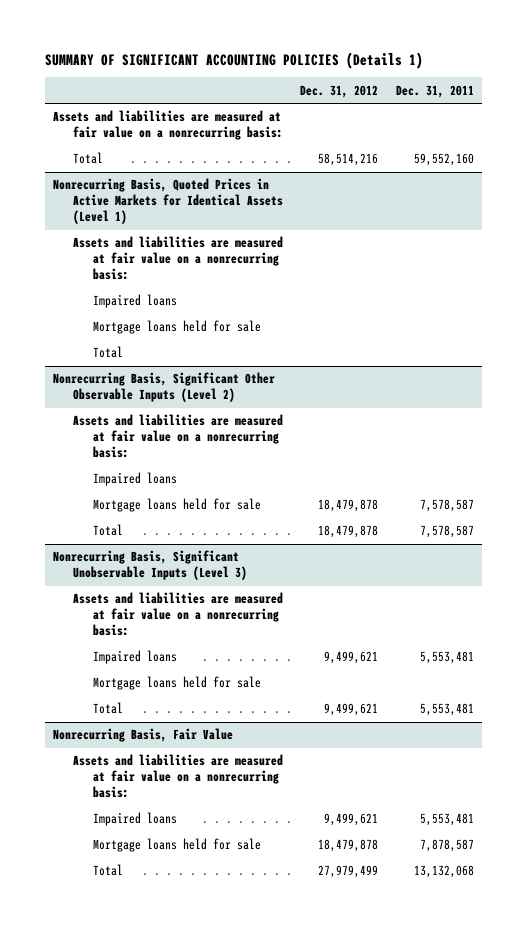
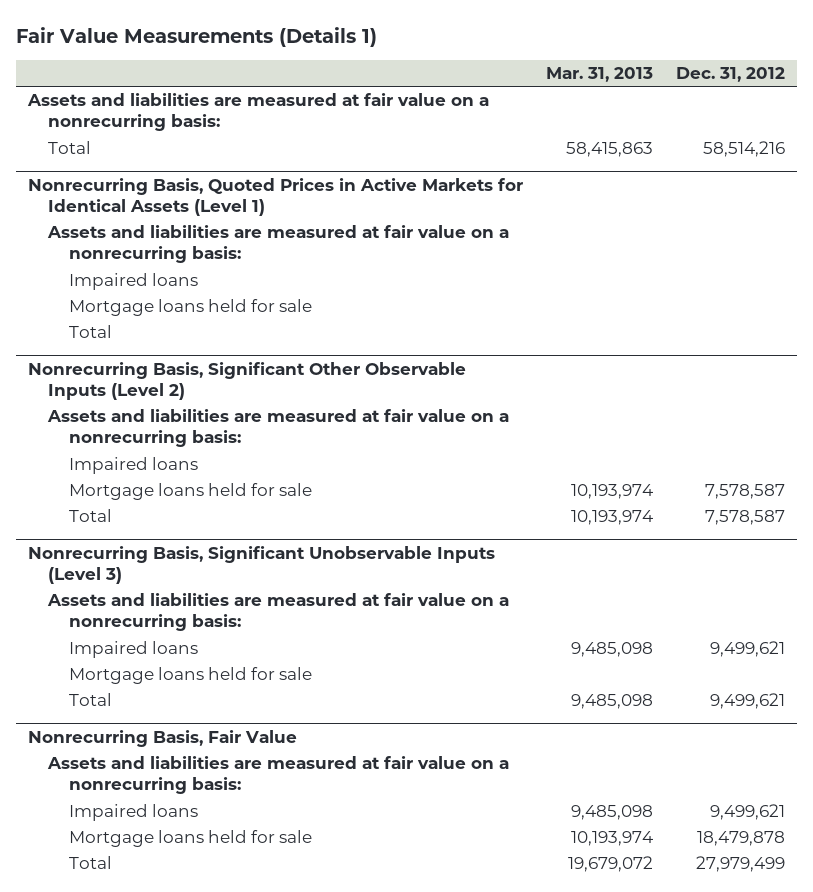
[44,51,423,69] SUMMARY OF SIGNIFICANT ACCOUNTING POLICIES (Details 1) -> [16,26,378,47] Fair Value Measurements (Details 1)
[395,84,474,98] Dec. 31, 2011 -> none
none -> [546,67,654,83] Mar. 31, 2013
[318,499,379,513] 18,479,878 -> [705,484,786,500] 7,578,587
[318,525,379,539] 18,479,878 -> [705,510,786,526] 7,578,587

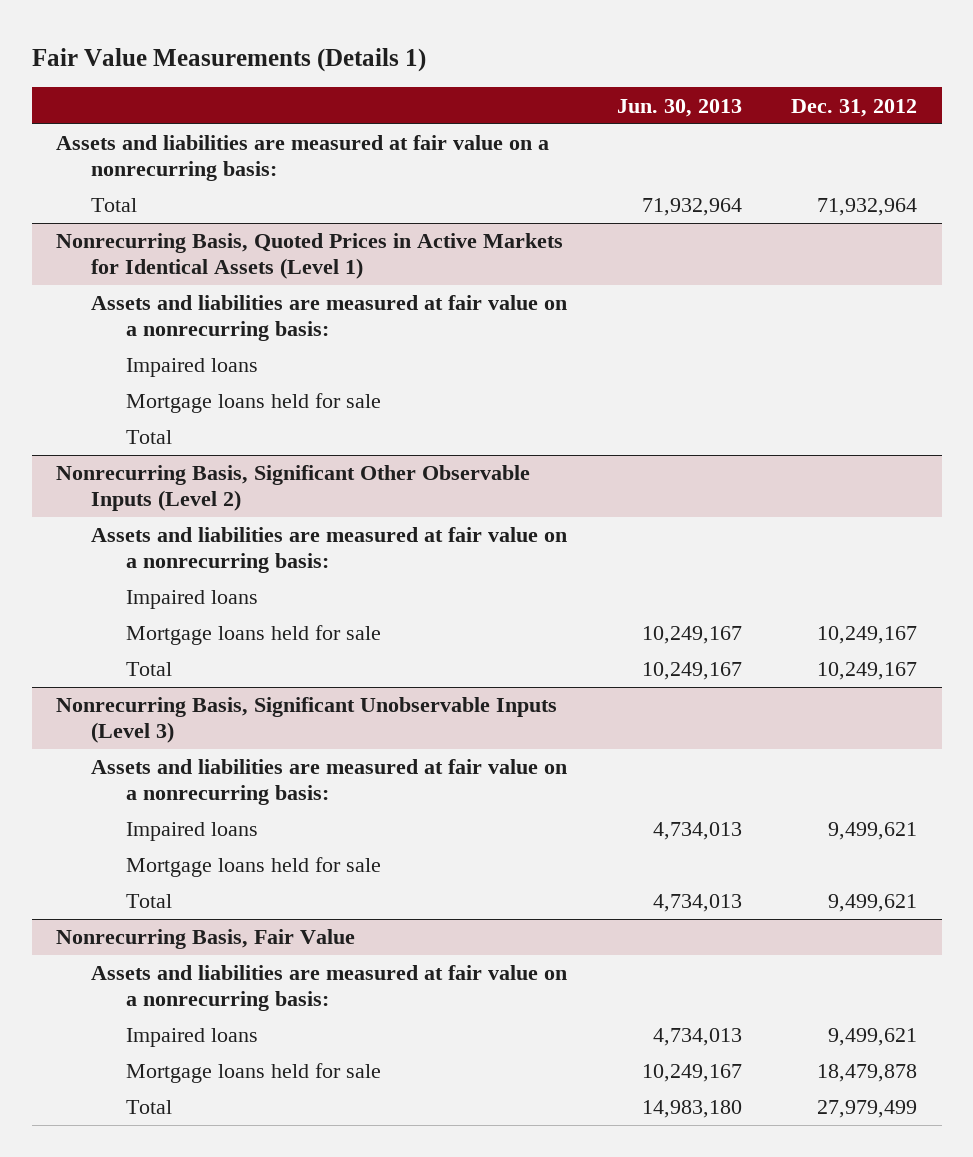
[546,67,654,83] Mar. 31, 2013 -> none
none -> [616,98,742,117] Jun. 30, 2013
[703,141,786,158] 58,514,216 -> [817,198,918,217] 71,932,964
[705,484,786,500] 7,578,587 -> [817,626,918,645] 10,249,167
[705,510,786,526] 7,578,587 -> [817,662,918,681] 10,249,167

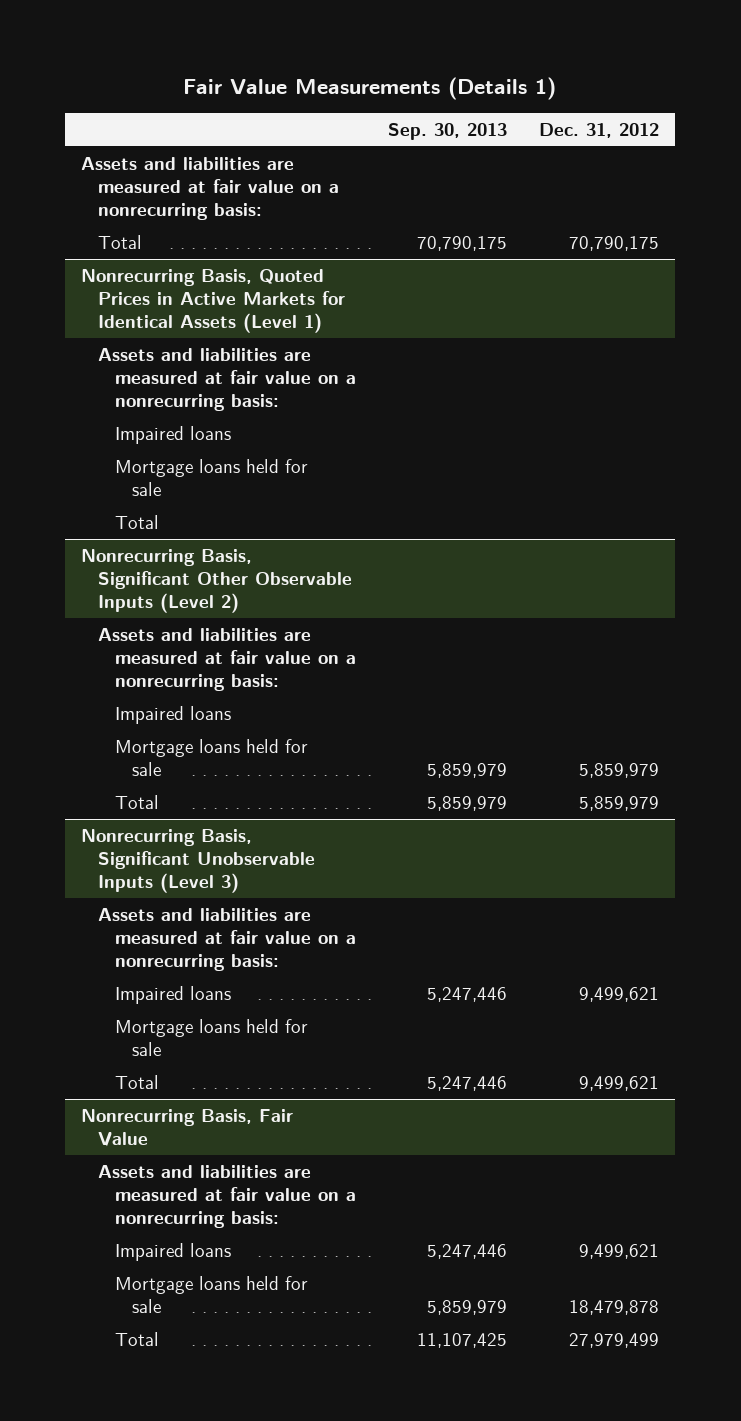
[616,98,742,117] Jun. 30, 2013 -> none
none -> [388,123,508,141] Sep. 30, 2013
[817,198,918,217] 71,932,964 -> [569,235,660,251] 70,790,175
[817,626,918,645] 10,249,167 -> [579,762,660,778] 5,859,979
[817,662,918,681] 10,249,167 -> [579,795,660,811] 5,859,979

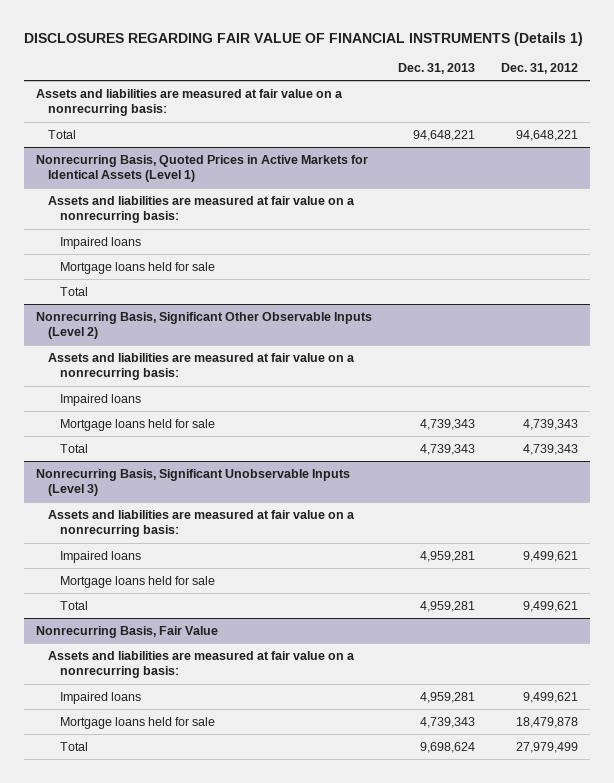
[183,77,557,101] Fair Value Measurements (Details 1) -> [23,31,583,46] DISCLOSURES REGARDING FAIR VALUE OF FINANCIAL INSTRUMENTS (Details 1)
[388,123,508,141] Sep. 30, 2013 -> none
none -> [397,62,475,74] Dec. 31, 2013
[569,235,660,251] 70,790,175 -> [515,129,578,141] 94,648,221
[579,762,660,778] 5,859,979 -> [522,418,578,430] 4,739,343
[579,795,660,811] 5,859,979 -> [522,443,578,455] 4,739,343

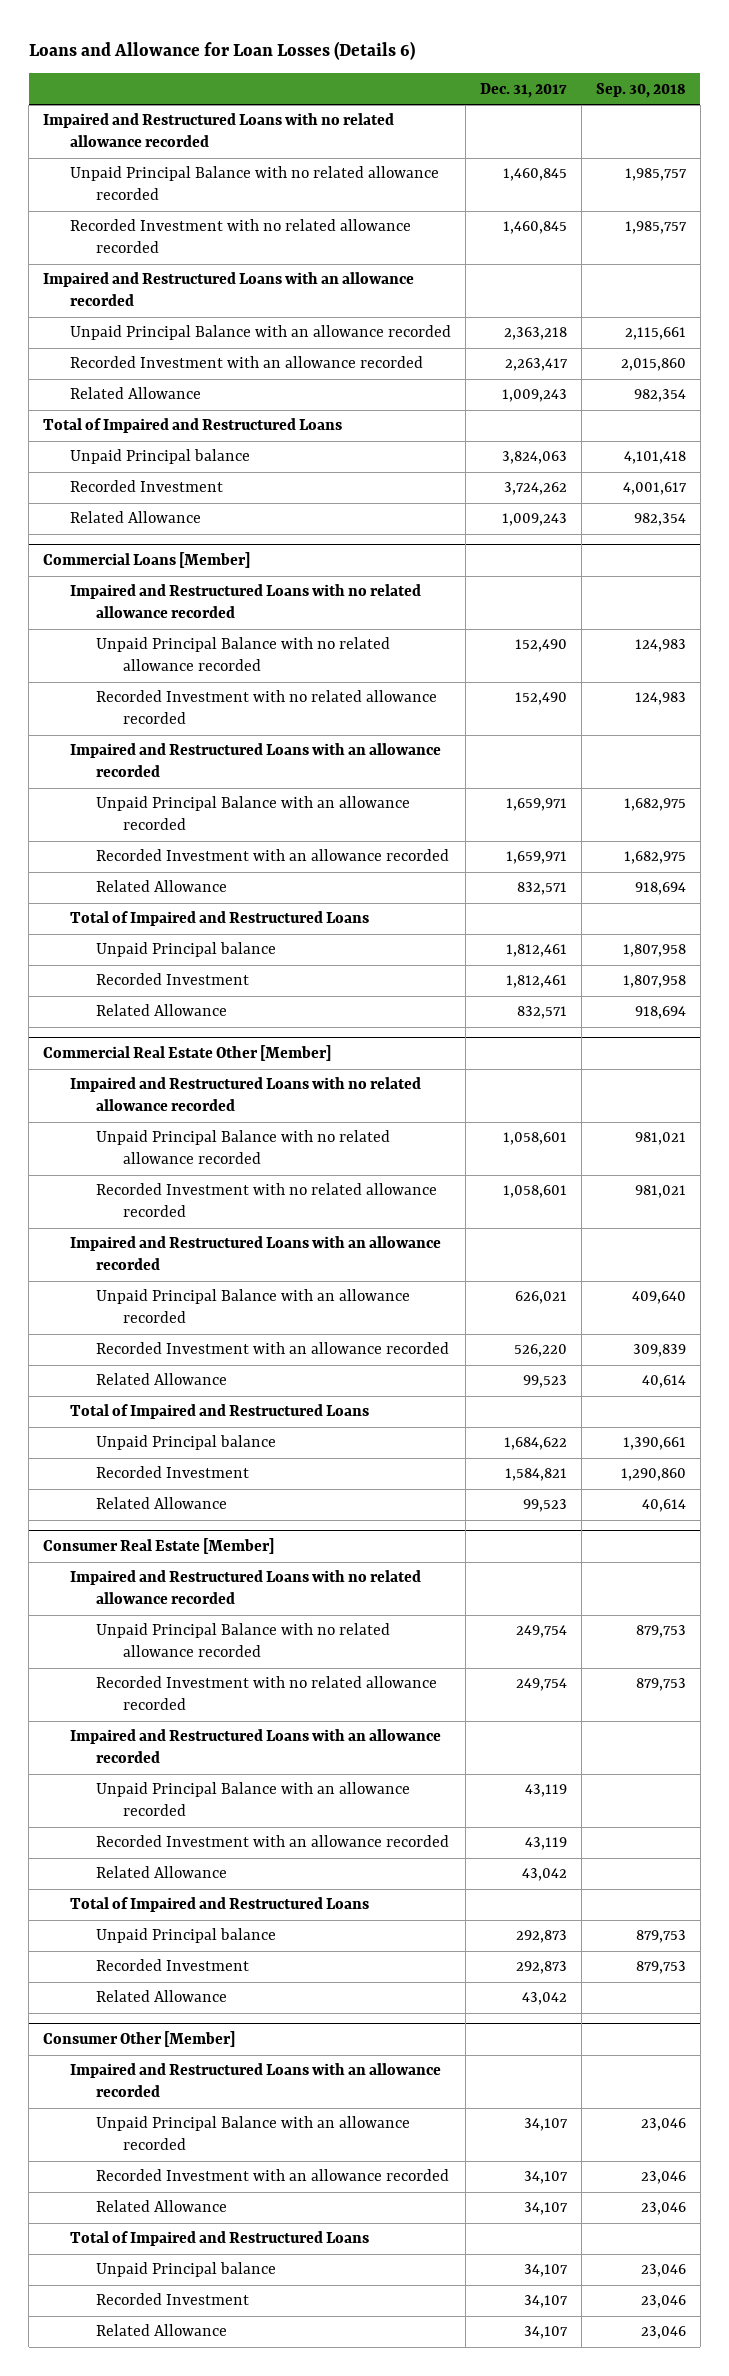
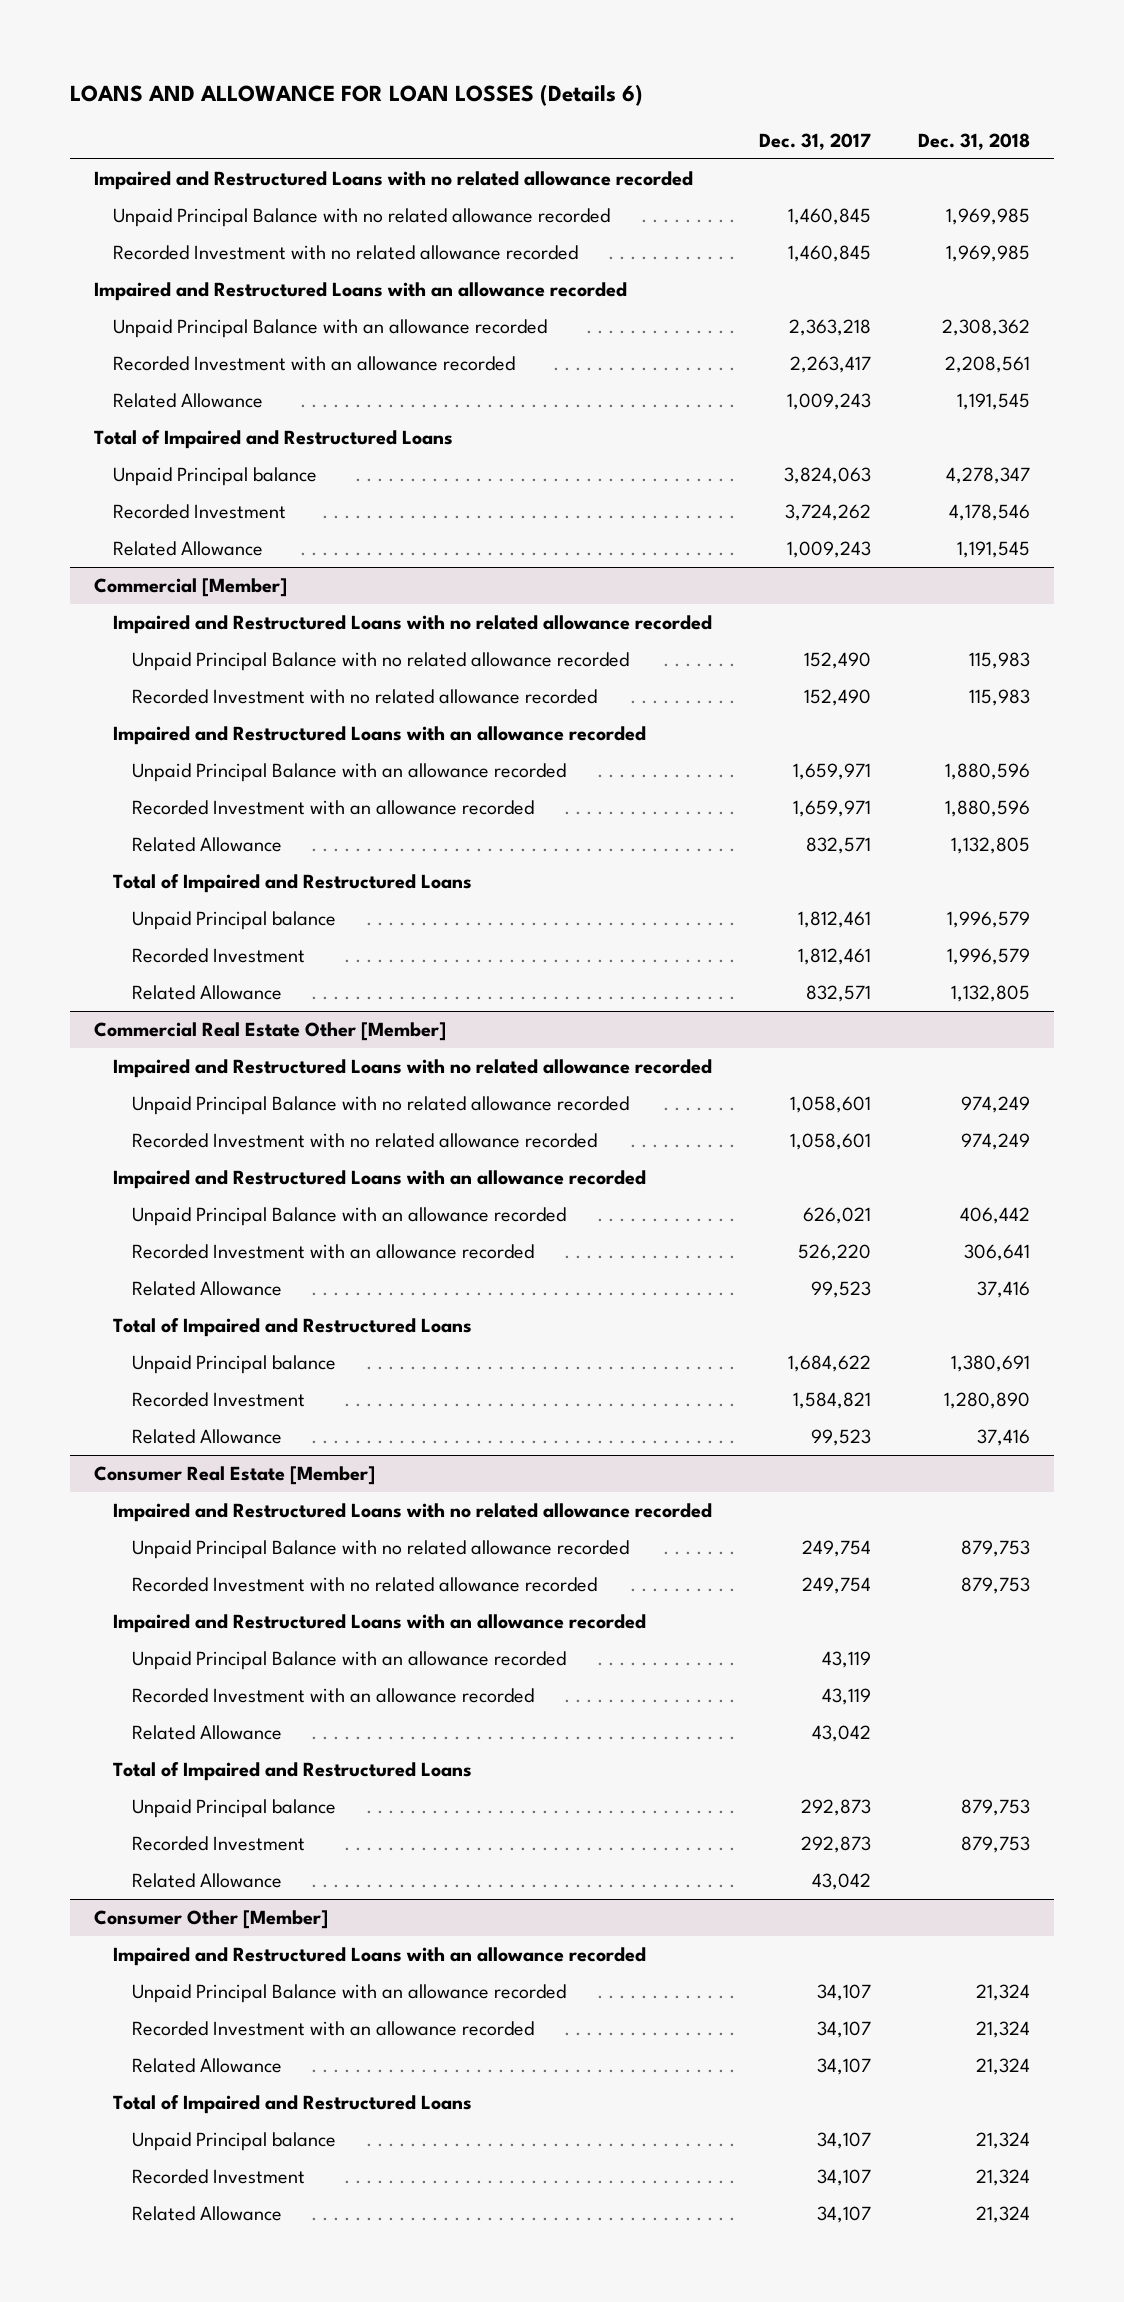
[28,40,415,60] Loans and Allowance for Loan Losses (Details 6) -> [69,84,643,107] LOANS AND ALLOWANCE FOR LOAN LOSSES (Details 6)
[595,82,686,98] Sep. 30, 2018 -> none
none -> [918,132,1031,150] Dec. 31, 2018
[43,552,251,569] Commercial Loans [Member] -> [93,578,287,598] Commercial [Member]

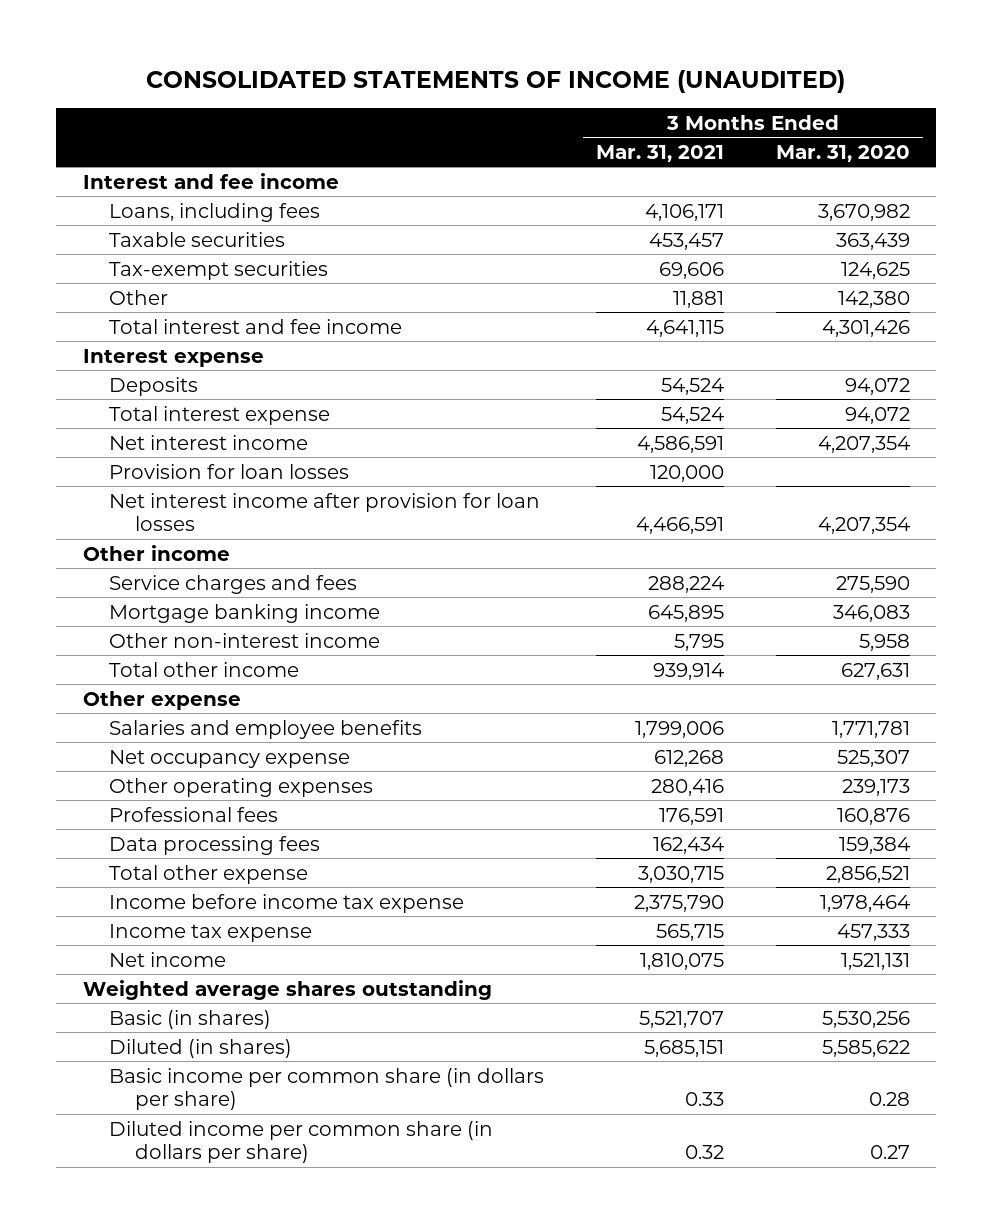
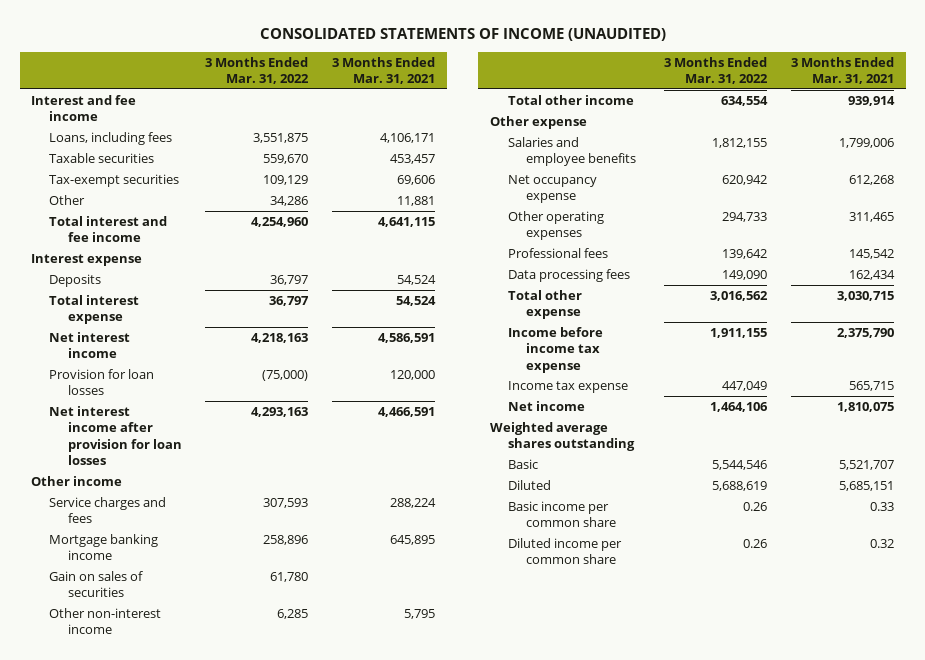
[776,144,911,162] Mar. 31, 2020 -> none
none -> [205,56,310,85] 3 Months Ended Mar. 31, 2022
none -> [49,570,144,598] Gain on sales of securities
[650,778,724,796] 280,416 -> [848,211,894,222] 311,465
[658,807,724,825] 176,591 -> [848,248,894,259] 145,542
[108,1009,271,1029] Basic (in shares) -> [508,458,539,469] Basic
[108,1038,292,1058] Diluted (in shares) -> [508,479,552,490] Diluted
[108,1067,544,1111] Basic income per common share (in dollars per share) -> [508,500,617,528] Basic income per common share
[108,1120,493,1164] Diluted income per common share (in dollars per share) -> [508,537,623,565] Diluted income per common share

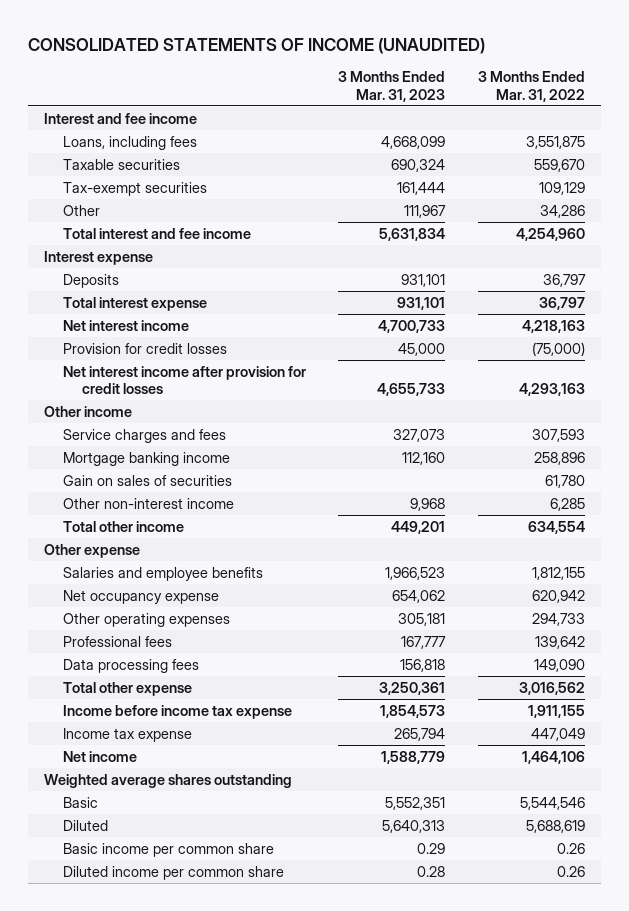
[331,56,435,85] 3 Months Ended Mar. 31, 2021 -> none
none -> [338,71,446,102] 3 Months Ended Mar. 31, 2023
[49,368,155,396] Provision for loan losses -> [63,342,228,354] Provision for credit losses
[49,405,182,466] Net interest income after provision for loan losses -> [63,365,307,395] Net interest income after provision for credit losses

